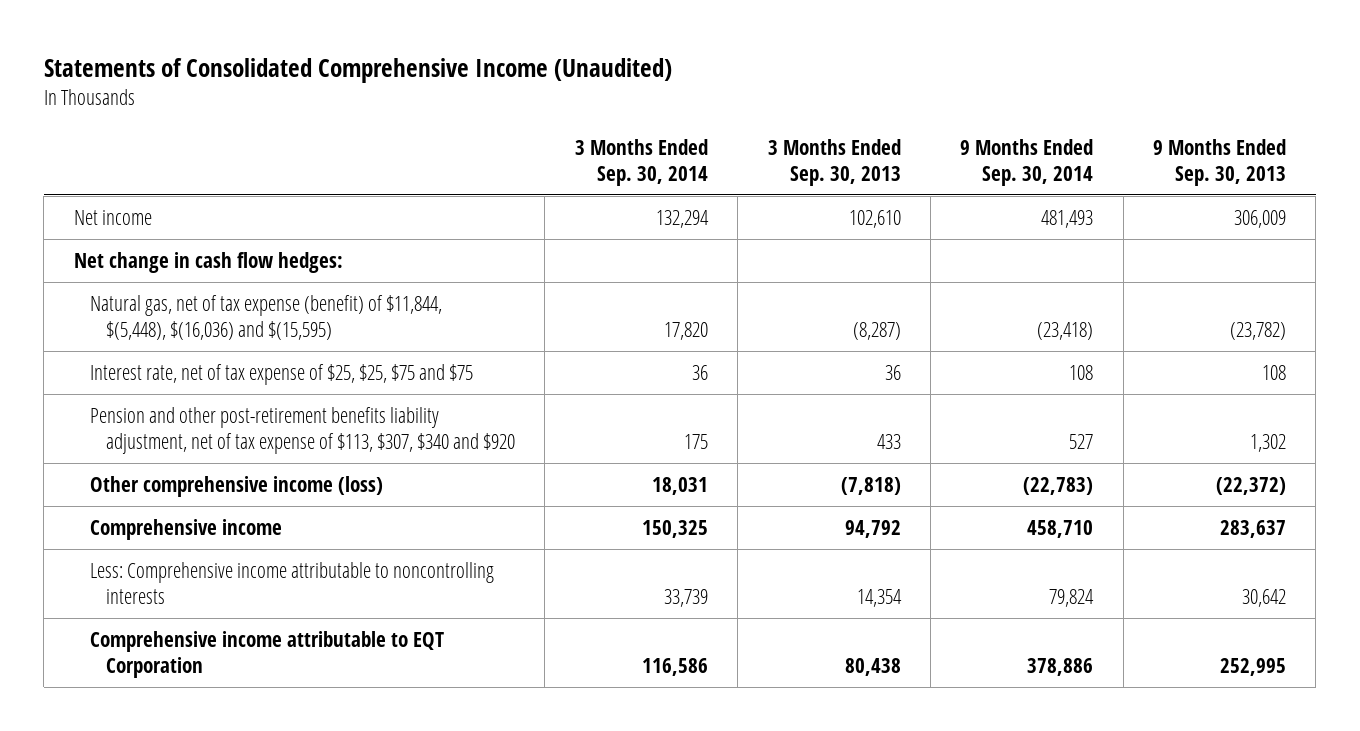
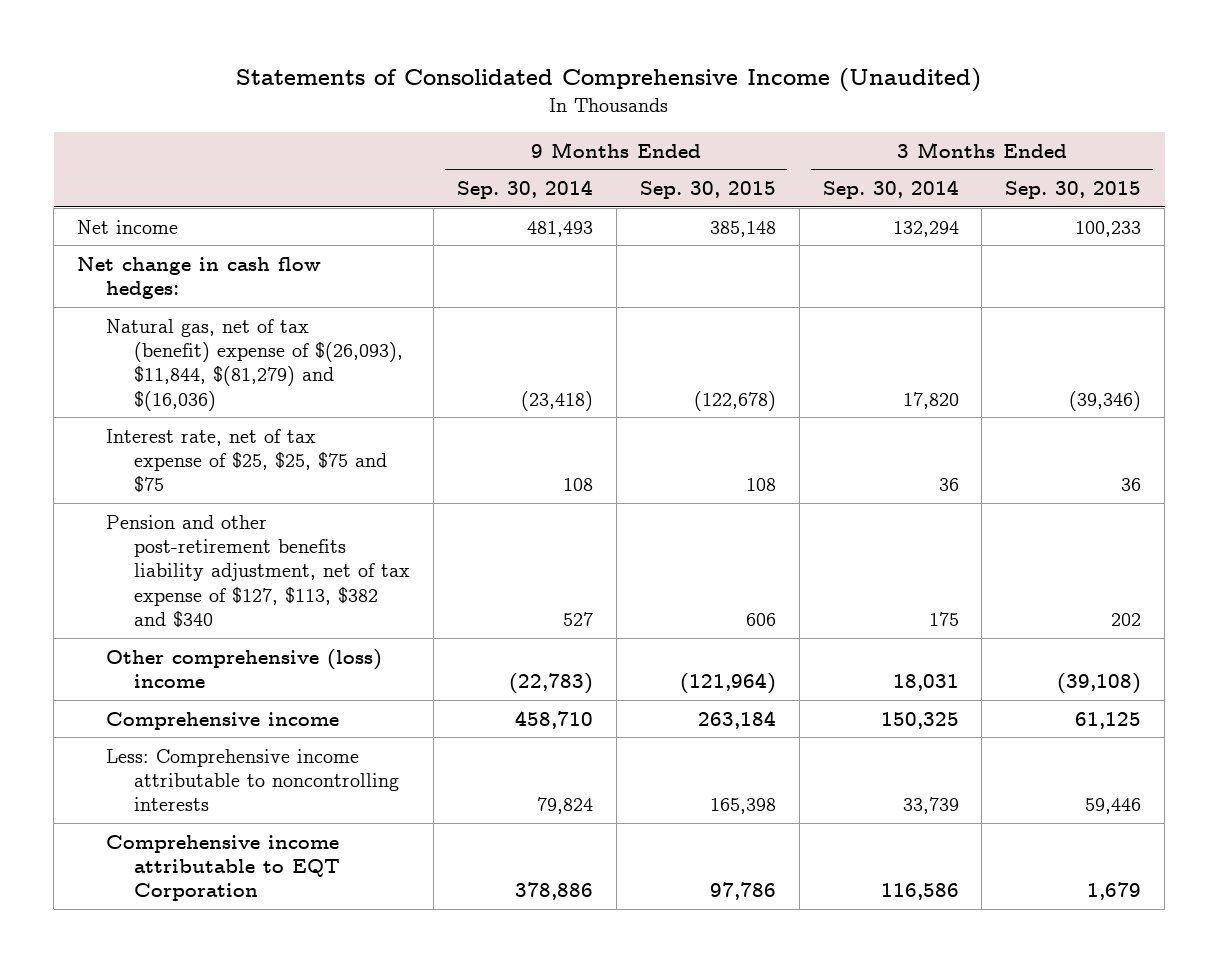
[767,139,901,187] 3 Months Ended Sep. 30, 2013 -> none
[1152,139,1286,187] 9 Months Ended Sep. 30, 2013 -> none
none -> [639,181,776,200] Sep. 30, 2015
none -> [1005,181,1142,200] Sep. 30, 2015
[89,294,442,340] Natural gas, net of tax expense (benefit) of $11,844, $(5,448), $(16,036) and $(15,595) -> [105,318,404,411] Natural gas, net of tax (benefit) expense of $(26,093), $11,844, $(81,279) and $(16,036)
[89,406,516,454] Pension and other post-retirement benefits liability adjustment, net of tax expense of $113, $307, $340 and $920 -> [105,514,411,629] Pension and other post-retirement benefits liability adjustment, net of tax expense of $127, $113, $382 and $340
[89,475,383,497] Other comprehensive income (loss) -> [105,648,382,688] Other comprehensive (loss) income

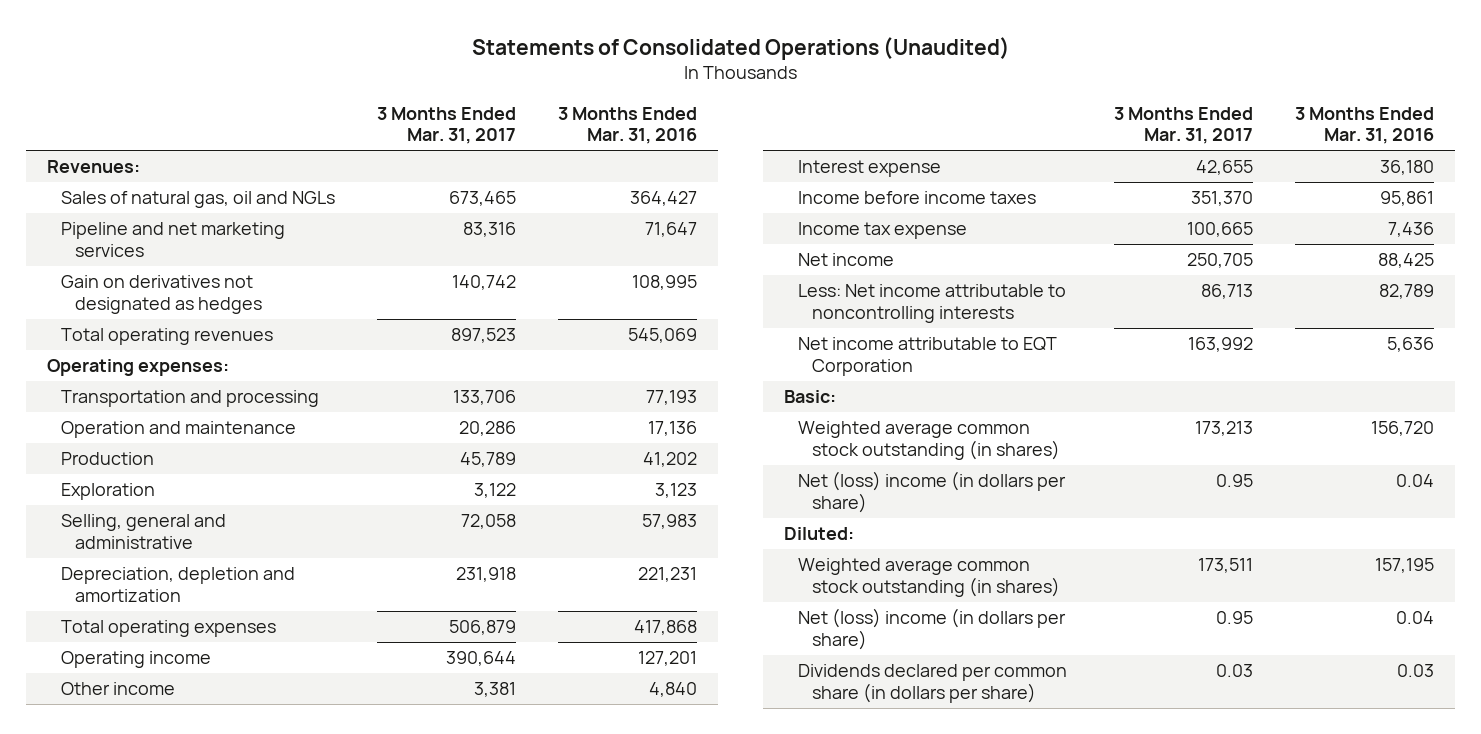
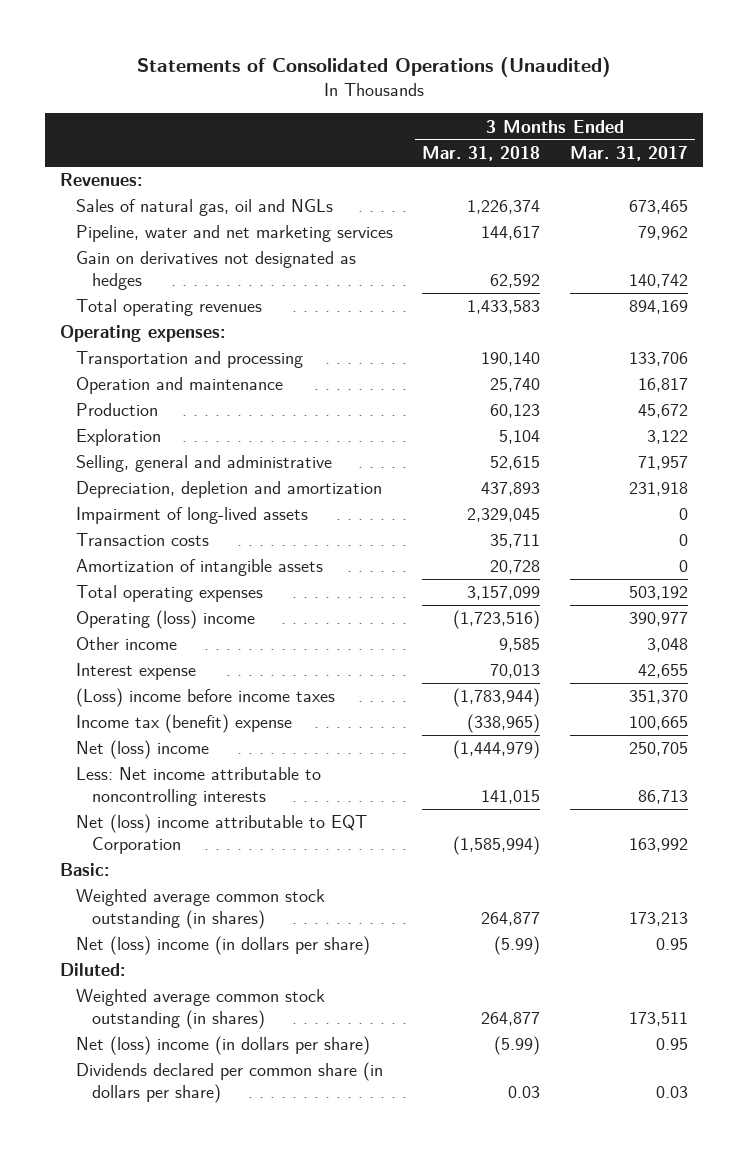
[557,106,697,145] 3 Months Ended Mar. 31, 2016 -> none
none -> [422,145,541,161] Mar. 31, 2018
[61,222,286,257] Pipeline and net marketing services -> [75,225,393,243] Pipeline, water and net marketing services
[463,222,517,238] 83,316 -> [637,226,688,241] 79,962
[451,328,517,344] 897,523 -> [628,300,688,315] 894,169
[459,421,517,437] 20,286 -> [637,378,688,393] 16,817
[460,452,517,468] 45,789 -> [637,404,688,419] 45,672
[461,514,517,530] 72,058 -> [637,456,688,471] 71,957
none -> [75,507,308,525] Impairment of long-lived assets
none -> [75,533,209,547] Transaction costs
none -> [75,559,323,577] Amortization of intangible assets
[449,620,517,636] 506,879 -> [628,586,688,601] 503,192
[61,651,212,669] Operating income -> [75,610,255,630] Operating (loss) income
[446,651,517,667] 390,644 -> [628,612,688,627] 390,977
[474,682,517,698] 3,381 -> [646,638,688,653] 3,048
[798,191,1037,205] Income before income taxes -> [75,688,335,708] (Loss) income before income taxes
[798,222,968,240] Income tax expense -> [75,714,292,734] Income tax (benefit) expense
[798,253,895,267] Net income -> [75,740,209,760] Net (loss) income
[798,337,1058,376] Net income attributable to EQT Corporation -> [75,814,367,854] Net (loss) income attributable to EQT Corporation

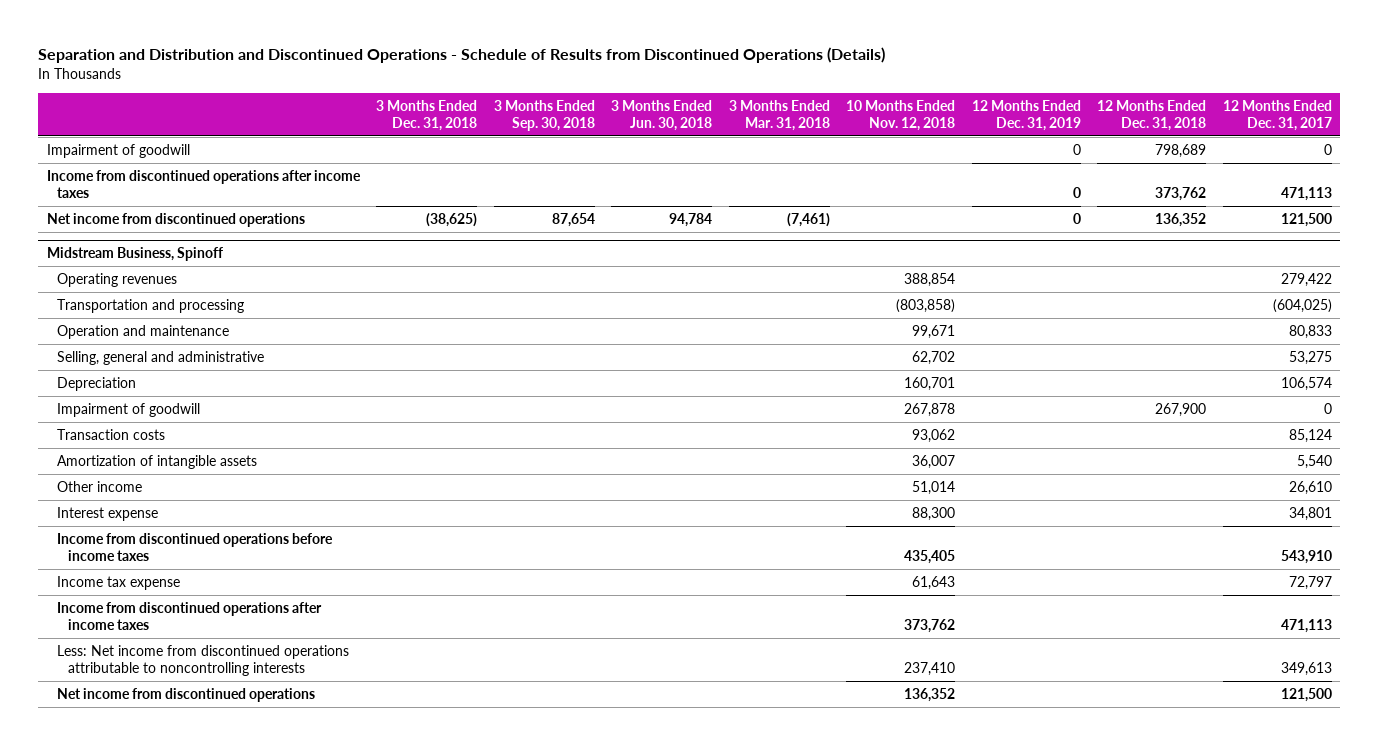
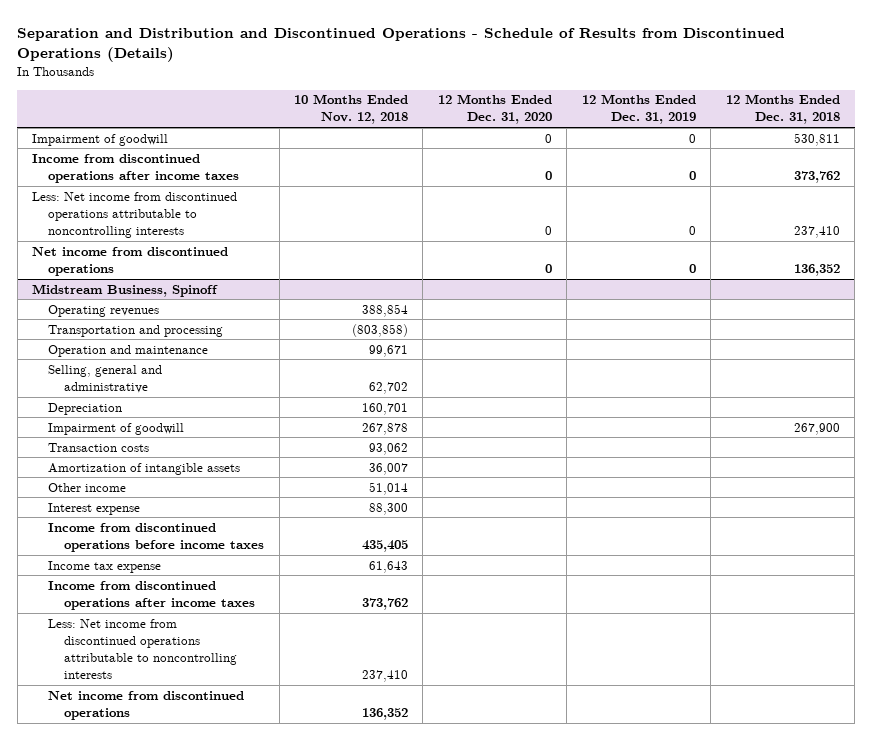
[376,100,478,132] 3 Months Ended Dec. 31, 2018 -> none
[493,100,595,132] 3 Months Ended Sep. 30, 2018 -> none
[611,100,713,132] 3 Months Ended Jun. 30, 2018 -> none
[728,100,830,132] 3 Months Ended Mar. 31, 2018 -> none
[1222,100,1332,132] 12 Months Ended Dec. 31, 2017 -> none
none -> [437,94,552,125] 12 Months Ended Dec. 31, 2020
[1155,143,1207,158] 798,689 -> [793,132,840,146] 530,811
none -> [32,191,238,238] Less: Net income from discontinued operations attributable to noncontrolling interests

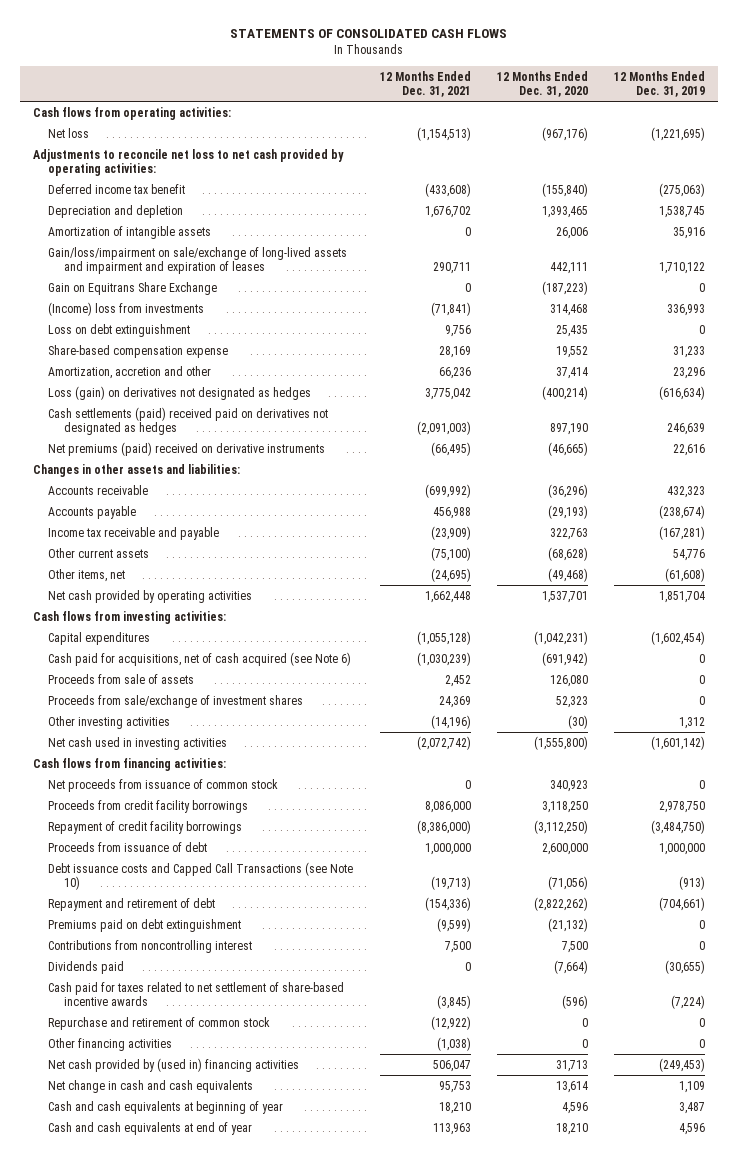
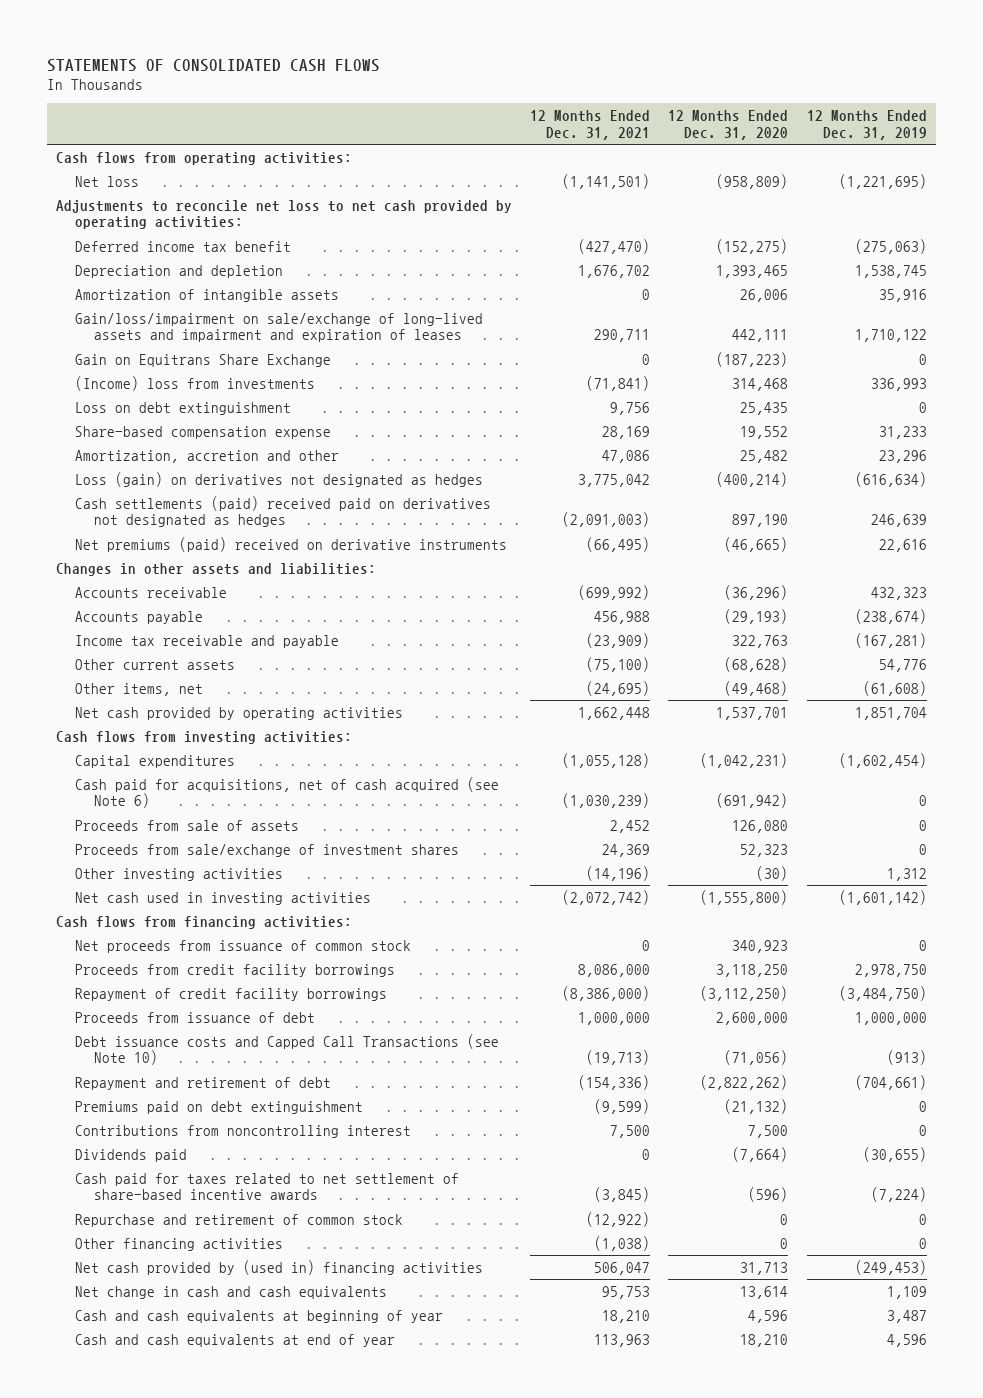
[416,126,471,141] (1,154,513) -> [562,173,651,189] (1,141,501)
[541,126,588,141] (967,176) -> [716,173,789,189] (958,809)
[424,182,471,197] (433,608) -> [578,238,651,254] (427,470)
[541,182,588,197] (155,840) -> [716,238,789,254] (152,275)
[438,366,471,379] 66,236 -> [602,449,651,463] 47,086
[555,366,588,379] 37,414 -> [740,449,789,463] 25,482

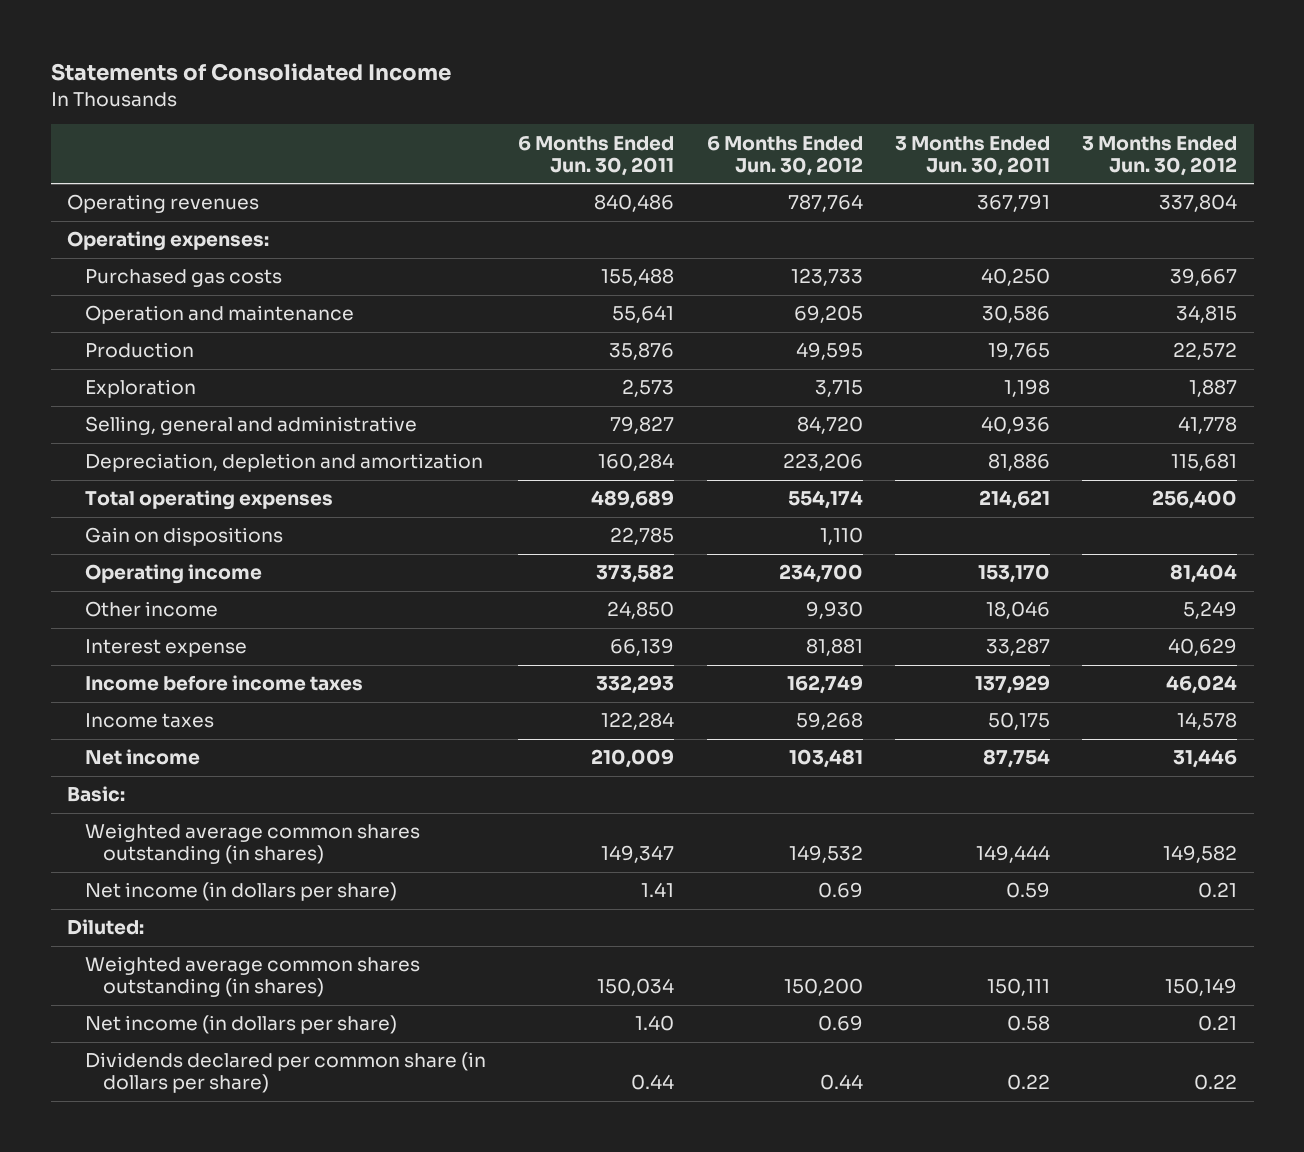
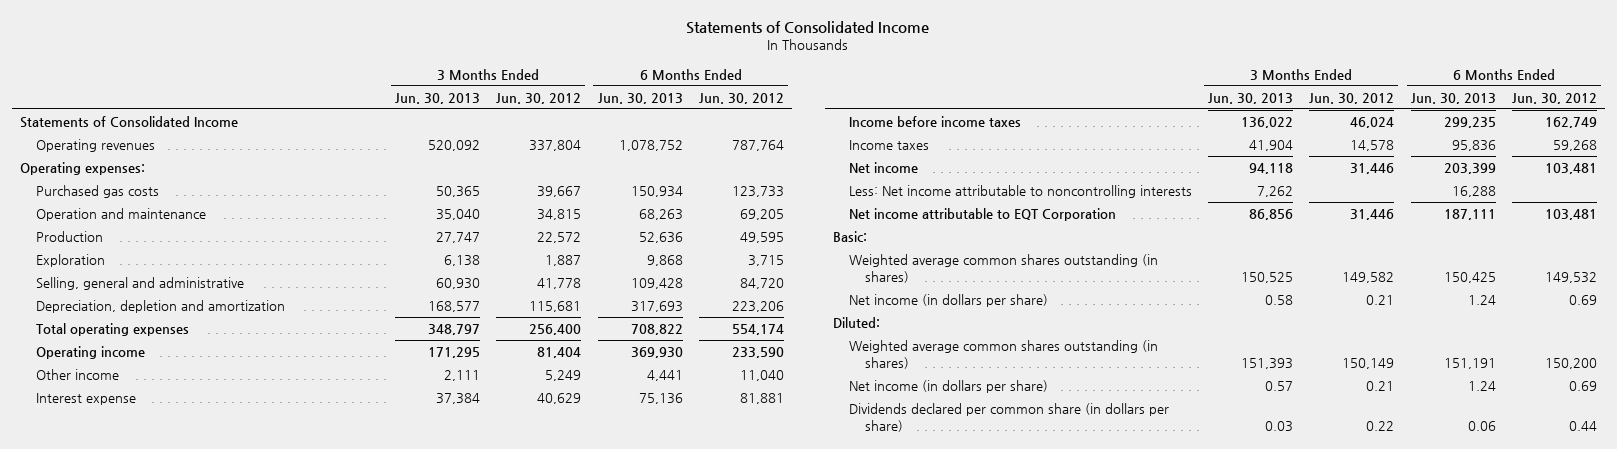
[518,135,675,176] 6 Months Ended Jun. 30, 2011 -> none
[895,135,1051,176] 3 Months Ended Jun. 30, 2011 -> none
none -> [395,92,481,104] Jun. 30, 2013
none -> [597,92,683,104] Jun. 30, 2013
none -> [19,116,238,129] Statements of Consolidated Income
[84,527,283,547] Gain on dispositions -> none
[778,564,863,584] 234,700 -> [731,347,784,359] 233,590
[805,601,863,620] 9,930 -> [739,370,784,382] 11,040
none -> [848,185,1192,199] Less: Net income attributable to noncontrolling interests
none -> [848,208,1116,222] Net income attributable to EQT Corporation

